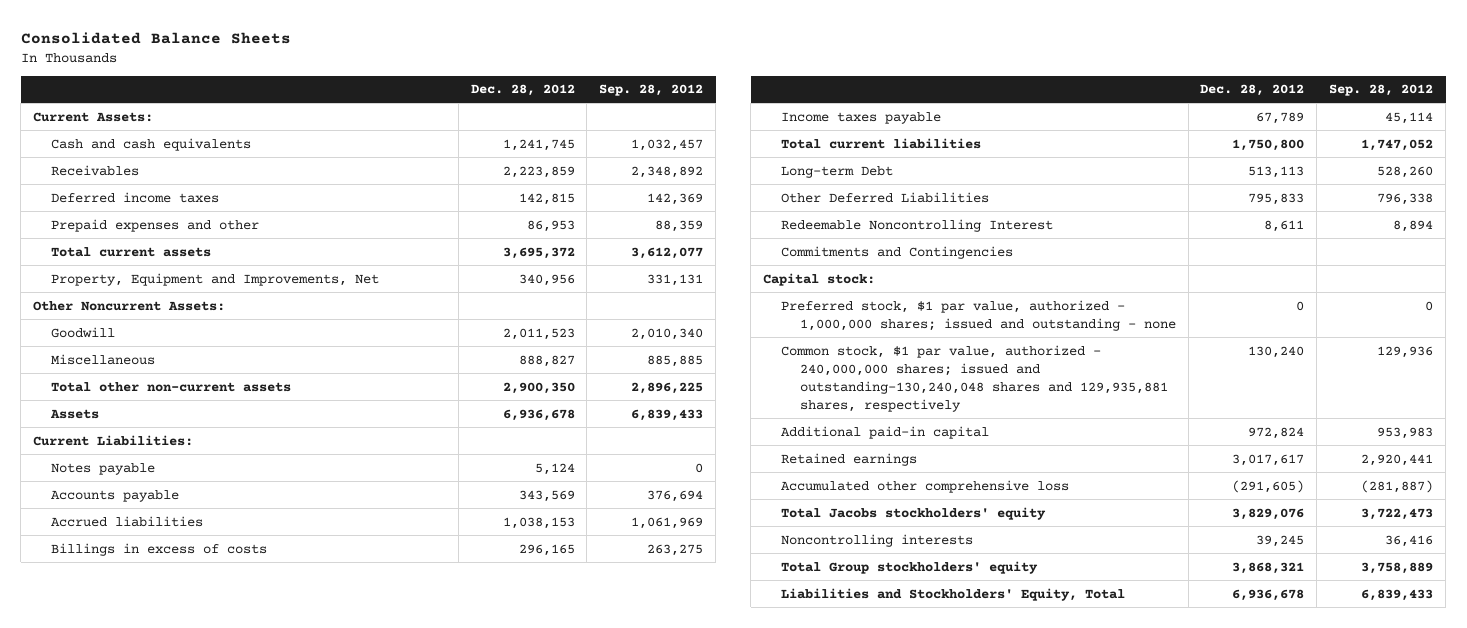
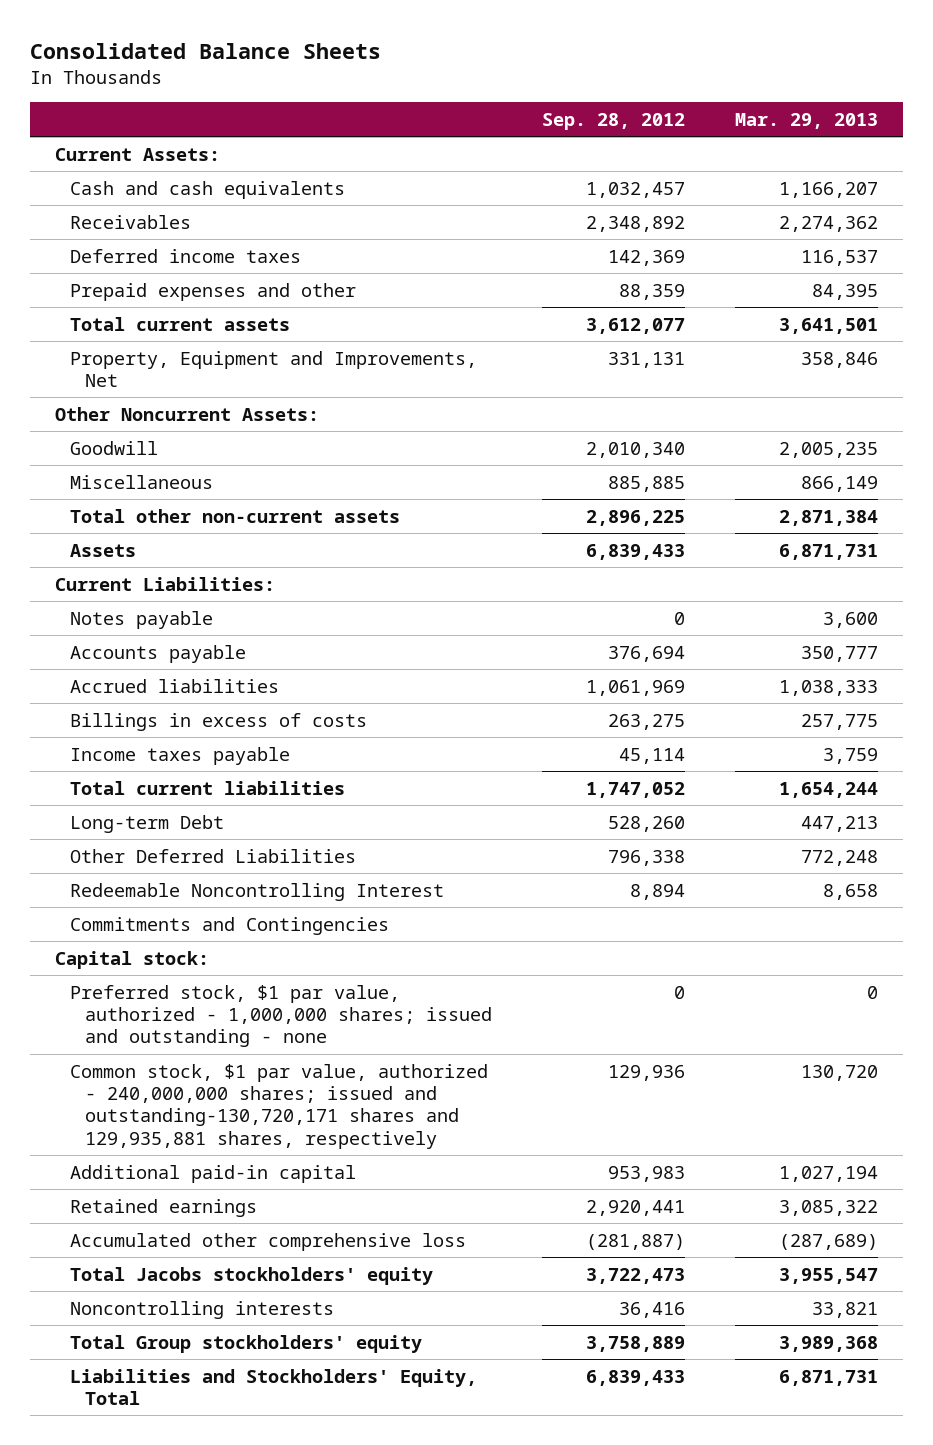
[470,84,575,97] Dec. 28, 2012 -> none
none -> [734,112,878,129] Mar. 29, 2013
[781,344,1168,412] Common stock, $1 par value, authorized - 240,000,000 shares; issued and outstanding-130,240,048 shares and 129,935,881 shares, respectively -> [69,1063,488,1149] Common stock, $1 par value, authorized - 240,000,000 shares; issued and outstanding-130,720,171 shares and 129,935,881 shares, respectively

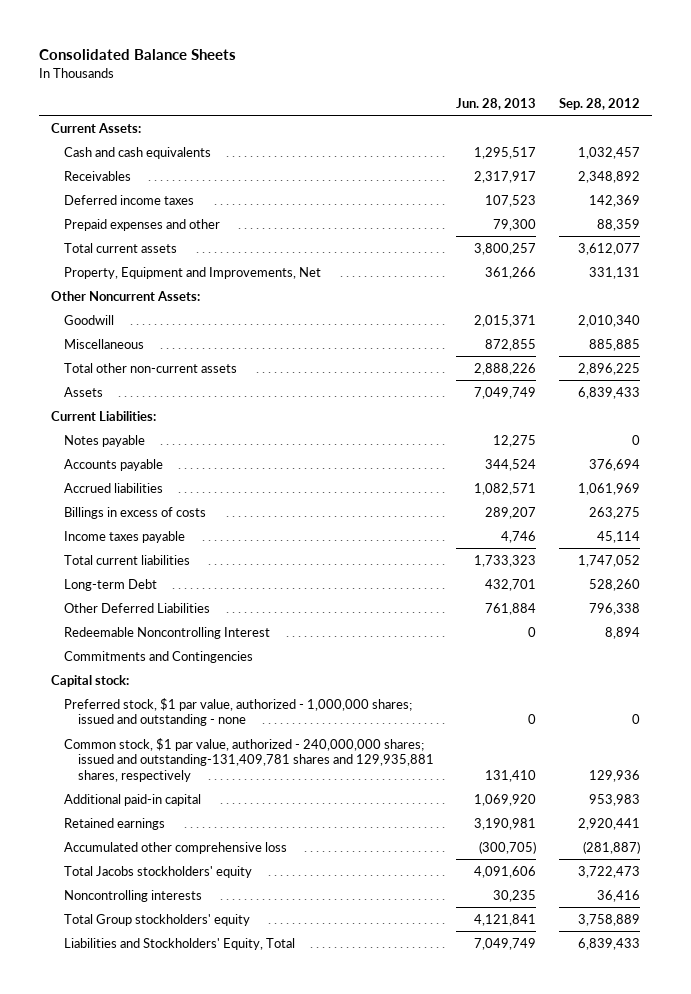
[734,112,878,129] Mar. 29, 2013 -> none
none -> [456,97,537,110] Jun. 28, 2013
[69,1063,488,1149] Common stock, $1 par value, authorized - 240,000,000 shares; issued and outstanding-130,720,171 shares and 129,935,881 shares, respectively -> [64,737,434,782] Common stock, $1 par value, authorized - 240,000,000 shares; issued and outstanding-131,409,781 shares and 129,935,881 shares, respectively

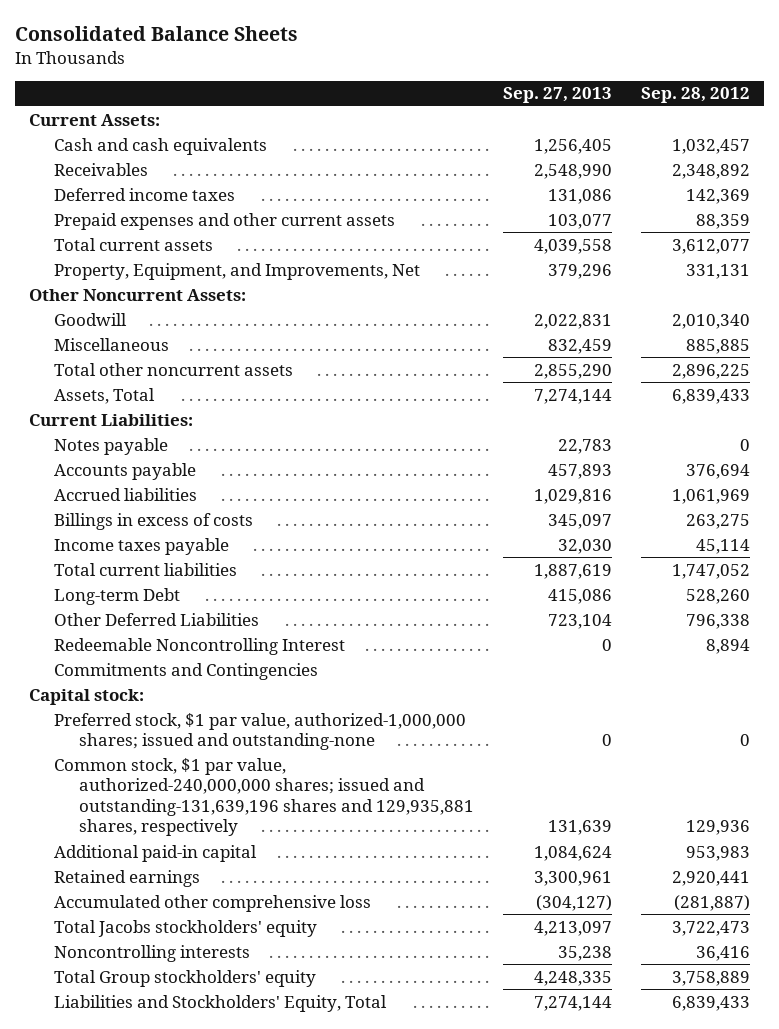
[456,97,537,110] Jun. 28, 2013 -> none
none -> [503,87,613,104] Sep. 27, 2013
[64,218,221,231] Prepaid expenses and other -> [54,212,396,230] Prepaid expenses and other current assets
[64,266,322,279] Property, Equipment and Improvements, Net -> [54,262,421,280] Property, Equipment, and Improvements, Net
[64,362,238,373] Total other non-current assets -> [54,362,294,376] Total other noncurrent assets
[64,386,104,397] Assets -> [54,387,156,404] Assets, Total
[64,697,413,727] Preferred stock, $1 par value, authorized - 1,000,000 shares; issued and outstanding - none -> [54,712,467,751] Preferred stock, $1 par value, authorized-1,000,000 shares; issued and outstanding-none
[64,737,434,782] Common stock, $1 par value, authorized - 240,000,000 shares; issued and outstanding-131,409,781 shares and 129,935,881 shares, respectively -> [54,757,475,837] Common stock, $1 par value, authorized-240,000,000 shares; issued and outstanding-131,639,196 shares and 129,935,881 shares, respectively

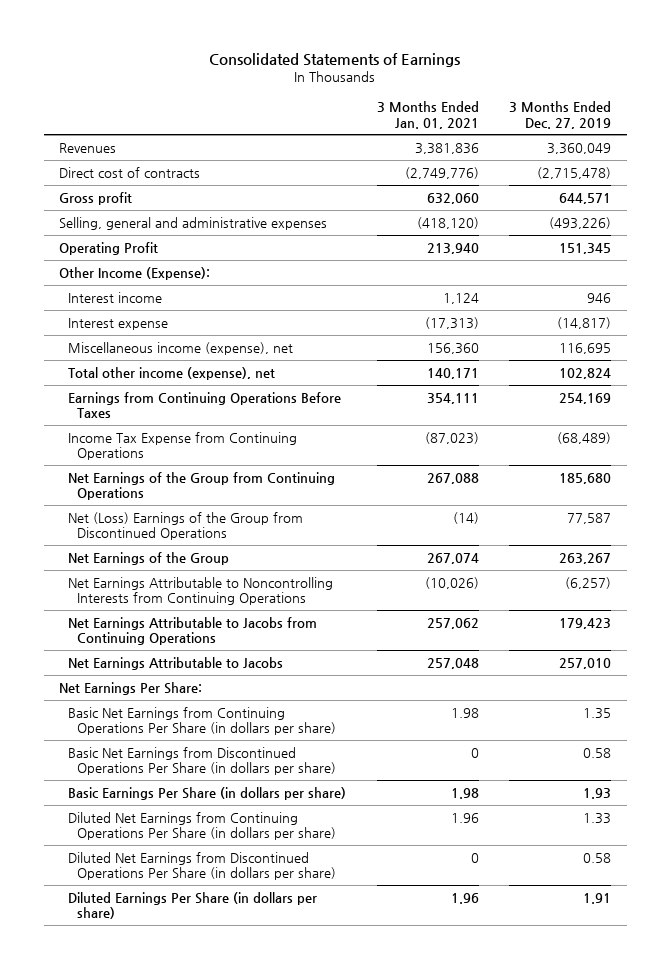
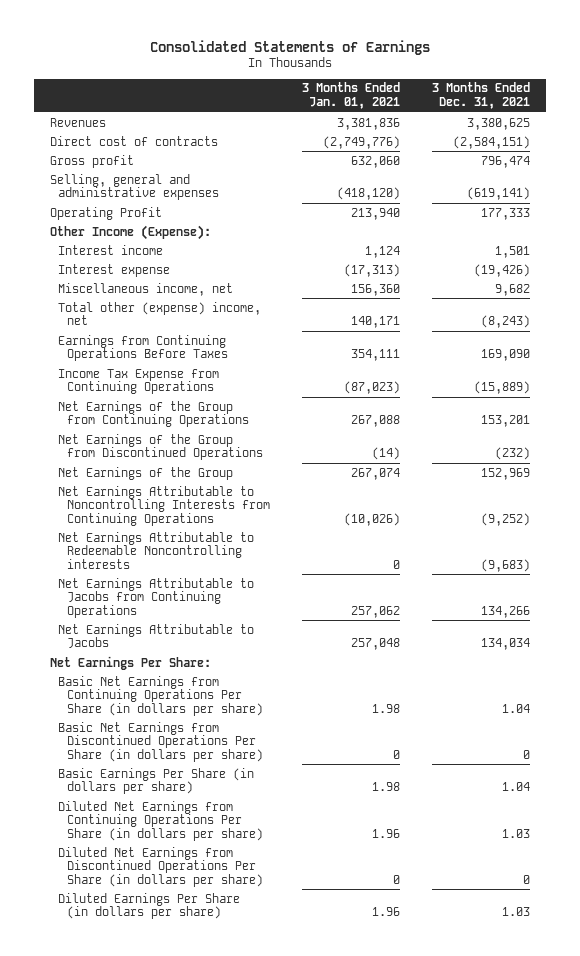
[509,101,612,129] 3 Months Ended Dec. 27, 2019 -> none
none -> [432,82,531,109] 3 Months Ended Dec. 31, 2021
[68,341,294,355] Miscellaneous income (expense), net -> [58,282,234,296] Miscellaneous income, net
[68,366,276,380] Total other income (expense), net -> [58,301,262,326] Total other (expense) income, net
[68,511,304,541] Net (Loss) Earnings of the Group from Discontinued Operations -> [58,433,264,461] Net Earnings of the Group from Discontinued Operations
none -> [58,531,255,569] Net Earnings Attributable to Redeemable Noncontrolling interests

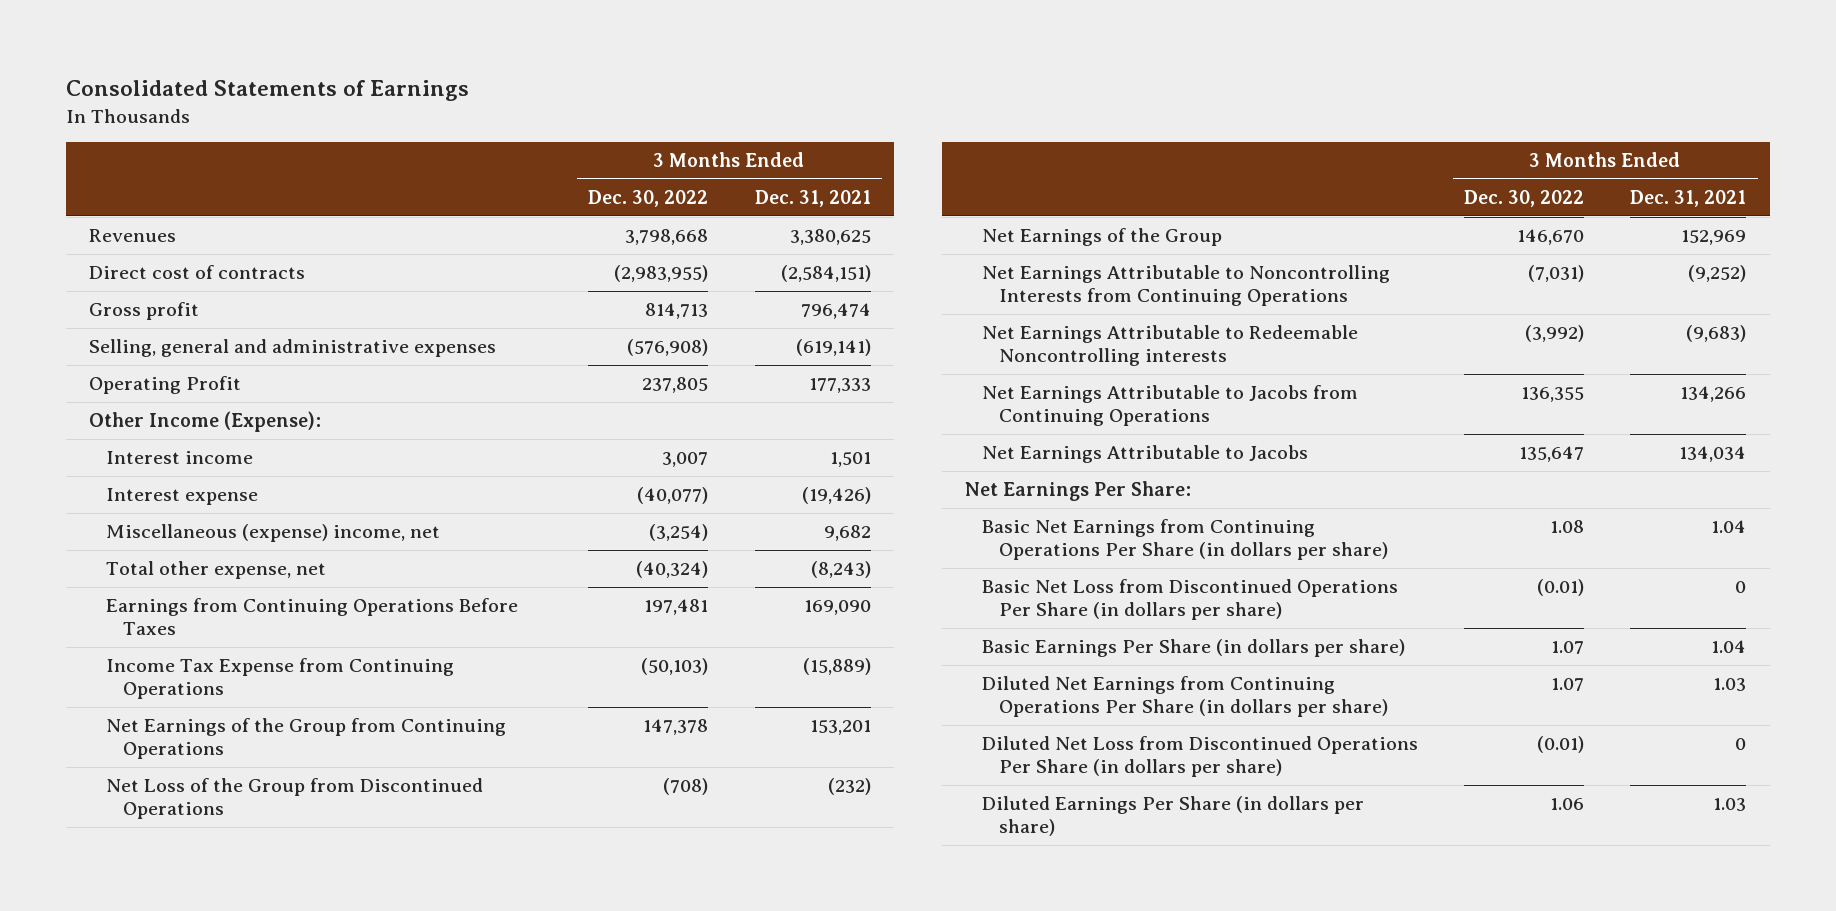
[302,82,401,109] 3 Months Ended Jan. 01, 2021 -> none
none -> [588,190,709,208] Dec. 30, 2022
[58,282,234,296] Miscellaneous income, net -> [106,524,441,543] Miscellaneous (expense) income, net
[58,301,262,326] Total other (expense) income, net -> [106,561,327,580] Total other expense, net
[58,433,264,461] Net Earnings of the Group from Discontinued Operations -> [106,778,484,820] Net Loss of the Group from Discontinued Operations
[58,721,264,762] Basic Net Earnings from Discontinued Operations Per Share (in dollars per share) -> [982,579,1399,621] Basic Net Loss from Discontinued Operations Per Share (in dollars per share)
[58,846,264,887] Diluted Net Earnings from Discontinued Operations Per Share (in dollars per share) -> [982,736,1419,778] Diluted Net Loss from Discontinued Operations Per Share (in dollars per share)

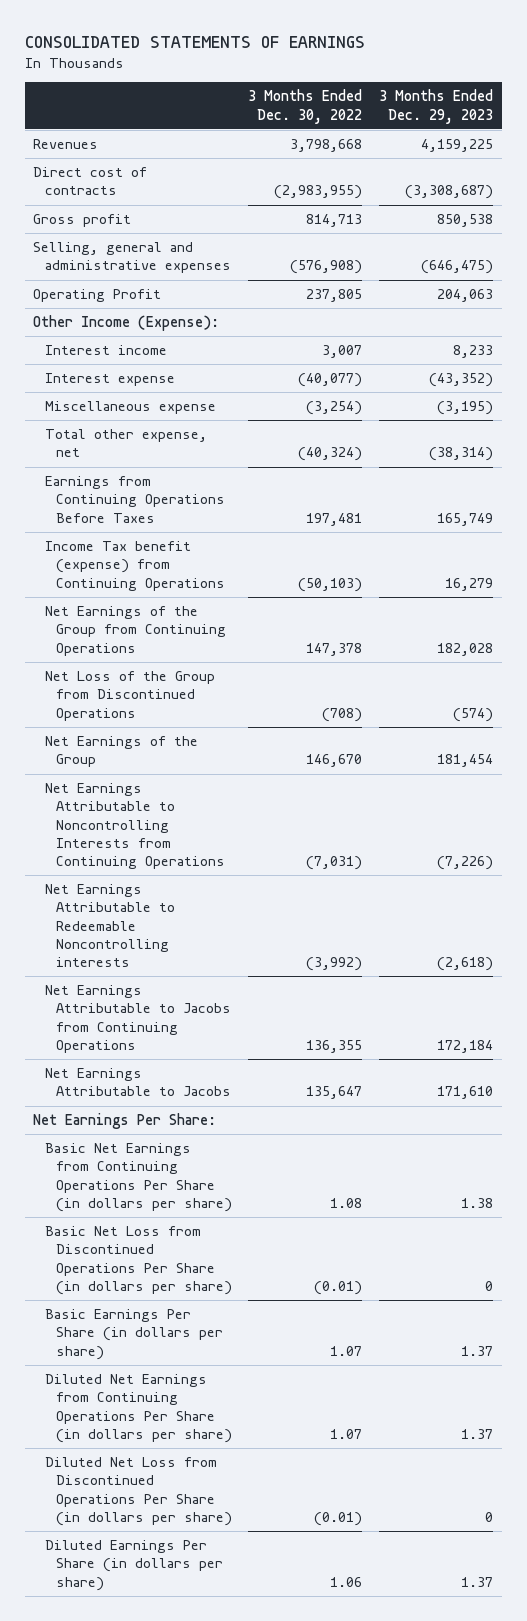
[66,80,470,102] Consolidated Statements of Earnings -> [25,35,366,48] CONSOLIDATED STATEMENTS OF EARNINGS
[754,190,871,208] Dec. 31, 2021 -> none
none -> [379,89,494,124] 3 Months Ended Dec. 29, 2023
[106,524,441,543] Miscellaneous (expense) income, net -> [44,401,216,415] Miscellaneous expense
[106,658,455,700] Income Tax Expense from Continuing Operations -> [44,541,225,591] Income Tax benefit (expense) from Continuing Operations

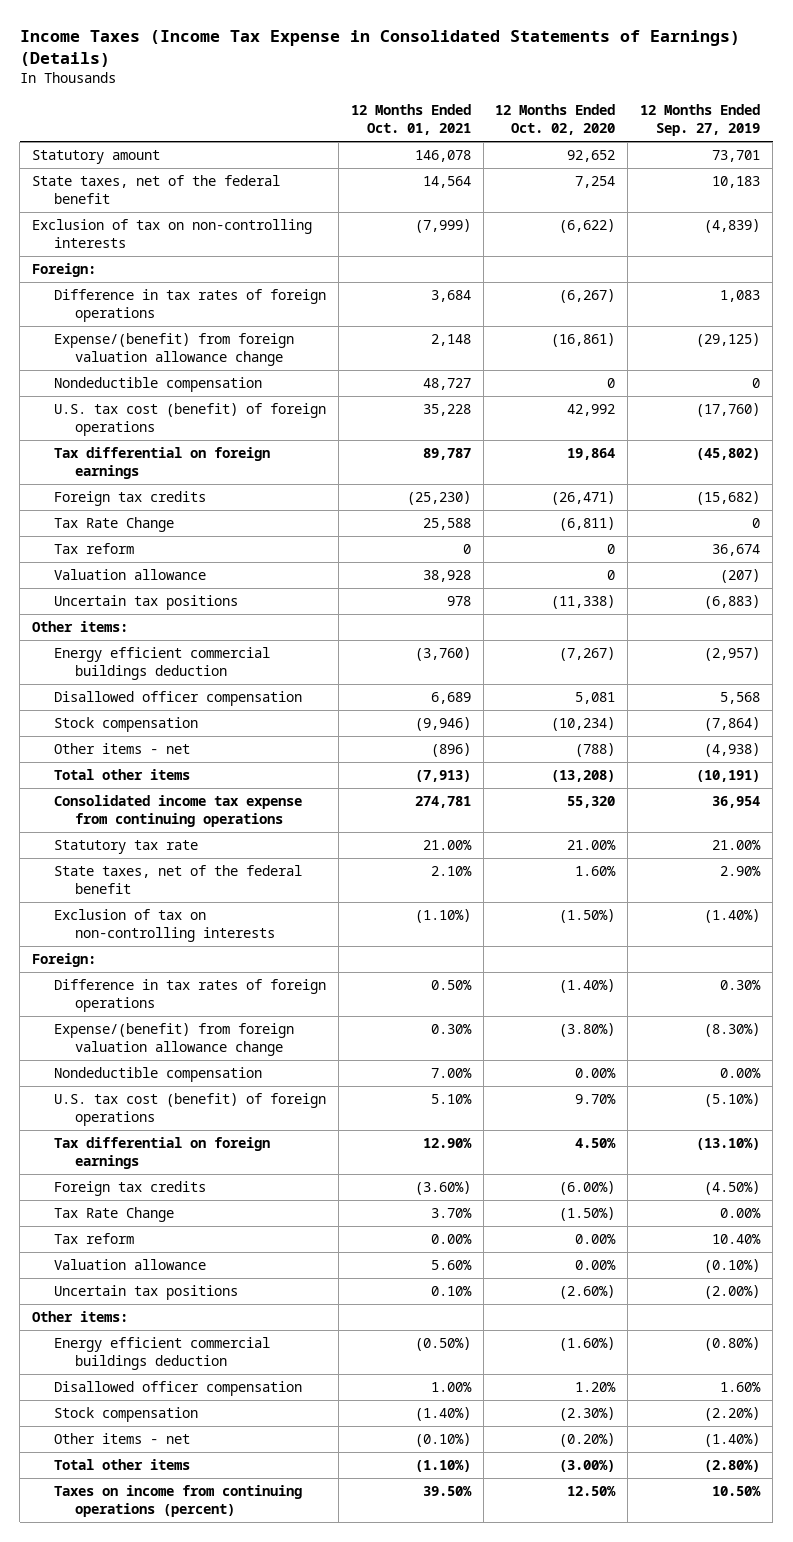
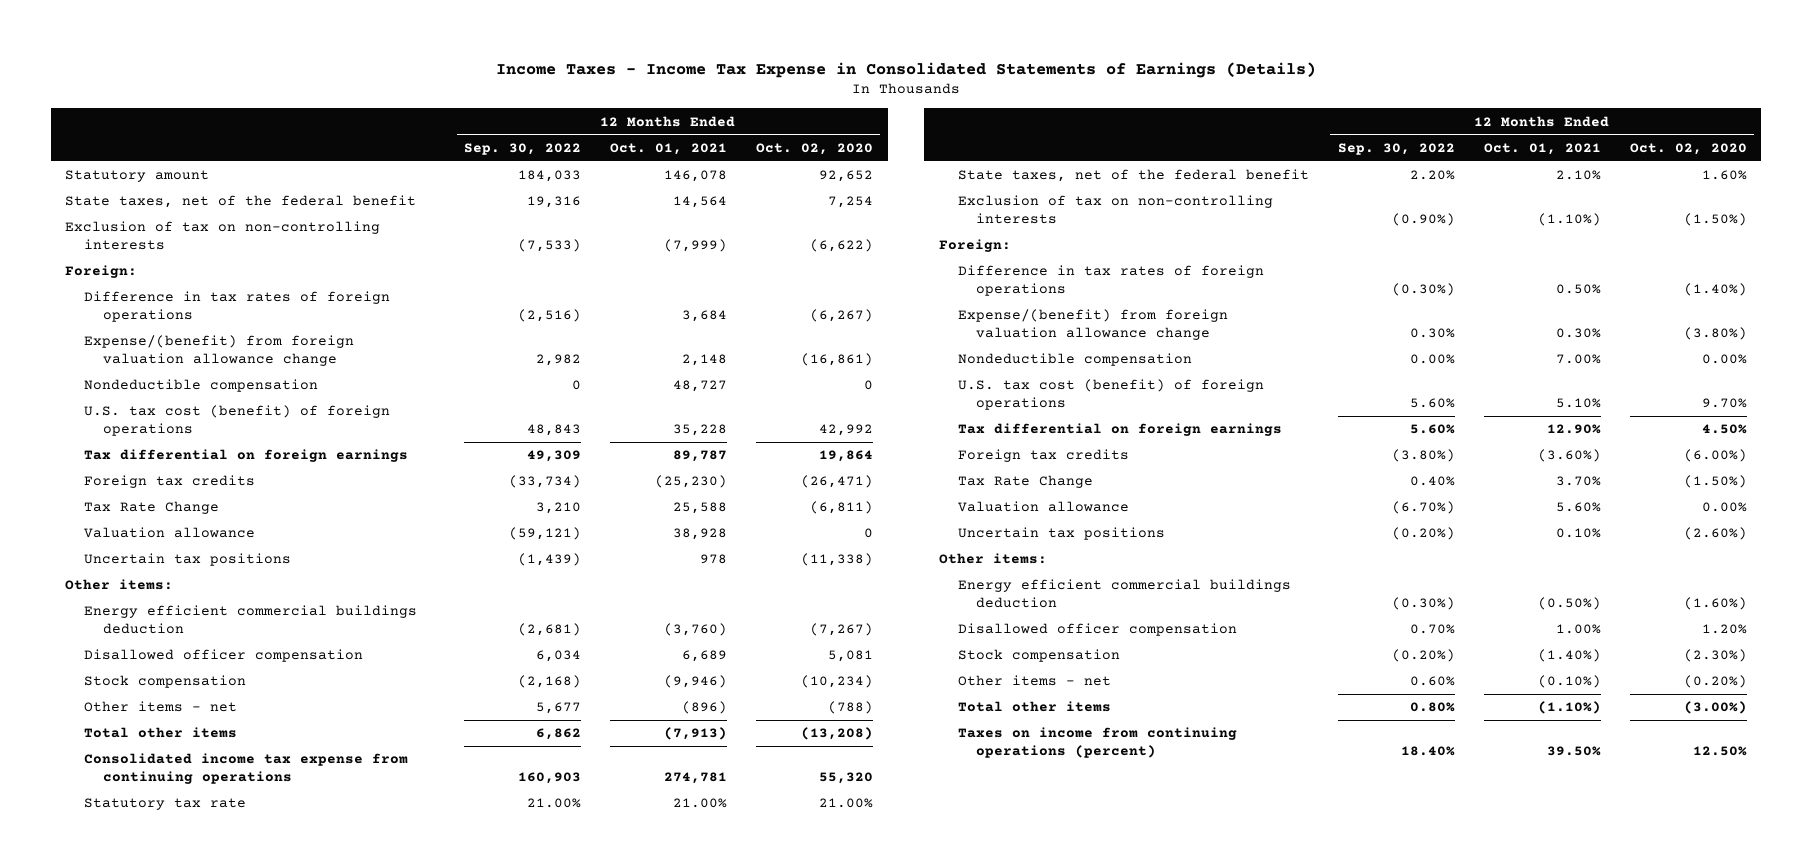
[19,29,740,68] Income Taxes (Income Tax Expense in Consolidated Statements of Earnings) (Details) -> [495,61,1316,78] Income Taxes - Income Tax Expense in Consolidated Statements of Earnings (Details)
[640,104,761,137] 12 Months Ended Sep. 27, 2019 -> none
none -> [463,142,581,155] Sep. 30, 2022
[53,542,134,554] Tax reform -> none
[53,1232,134,1244] Tax reform -> none

